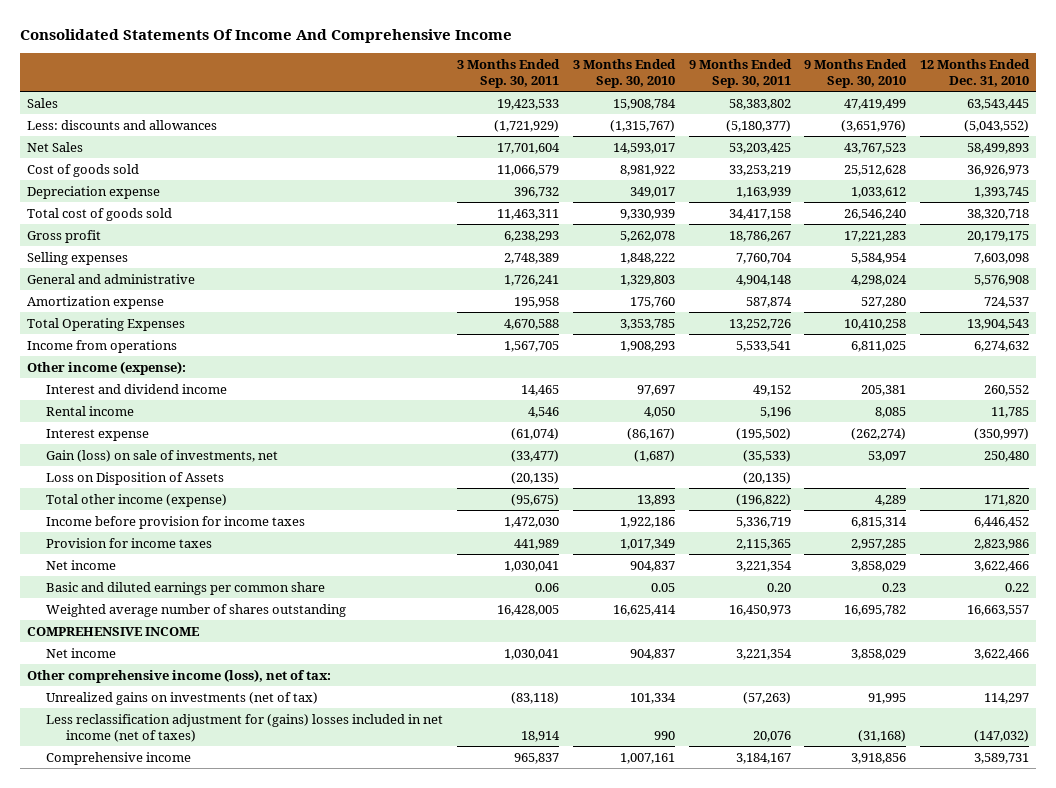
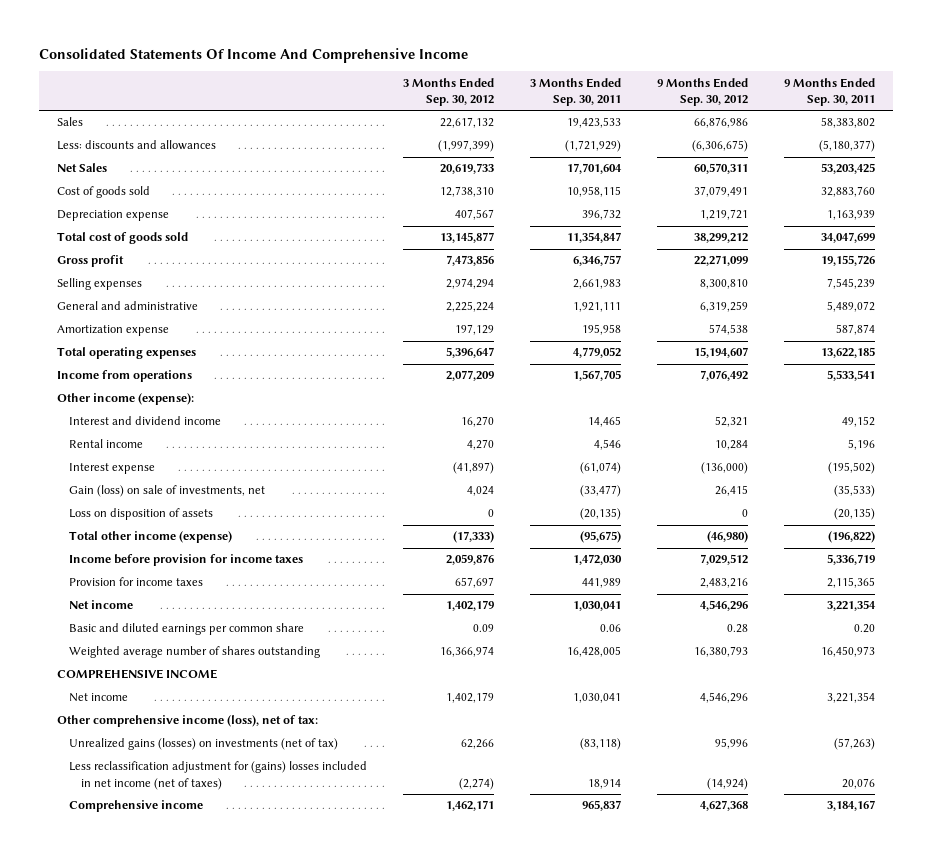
[572,58,676,89] 3 Months Ended Sep. 30, 2010 -> none
[804,58,908,89] 9 Months Ended Sep. 30, 2010 -> none
[920,58,1031,88] 12 Months Ended Dec. 31, 2010 -> none
none -> [403,77,495,107] 3 Months Ended Sep. 30, 2012
none -> [657,77,749,107] 9 Months Ended Sep. 30, 2012
[496,164,559,176] 11,066,579 -> [567,186,622,198] 10,958,115
[728,164,791,176] 33,253,219 -> [821,186,876,198] 32,883,760
[496,208,559,220] 11,463,311 -> [567,232,622,244] 11,354,847
[728,208,791,220] 34,417,158 -> [821,232,876,244] 34,047,699
[503,230,559,242] 6,238,293 -> [573,255,622,267] 6,346,757
[728,230,791,242] 18,786,267 -> [821,255,876,267] 19,155,726
[503,252,559,264] 2,748,389 -> [573,279,622,290] 2,661,983
[735,252,792,264] 7,760,704 -> [827,278,876,290] 7,545,239
[503,274,559,286] 1,726,241 -> [573,302,622,313] 1,921,111
[735,274,791,286] 4,904,148 -> [827,301,876,313] 5,489,072
[26,317,185,331] Total Operating Expenses -> [57,347,197,360] Total operating expenses
[503,318,559,330] 4,670,588 -> [573,347,622,359] 4,779,052
[728,318,791,330] 13,252,726 -> [821,347,876,359] 13,622,185
[46,471,225,485] Loss on Disposition of Assets -> [69,508,214,521] Loss on disposition of assets
[46,691,319,705] Unrealized gains on investments (net of tax) -> [69,738,339,751] Unrealized gains (losses) on investments (net of tax)

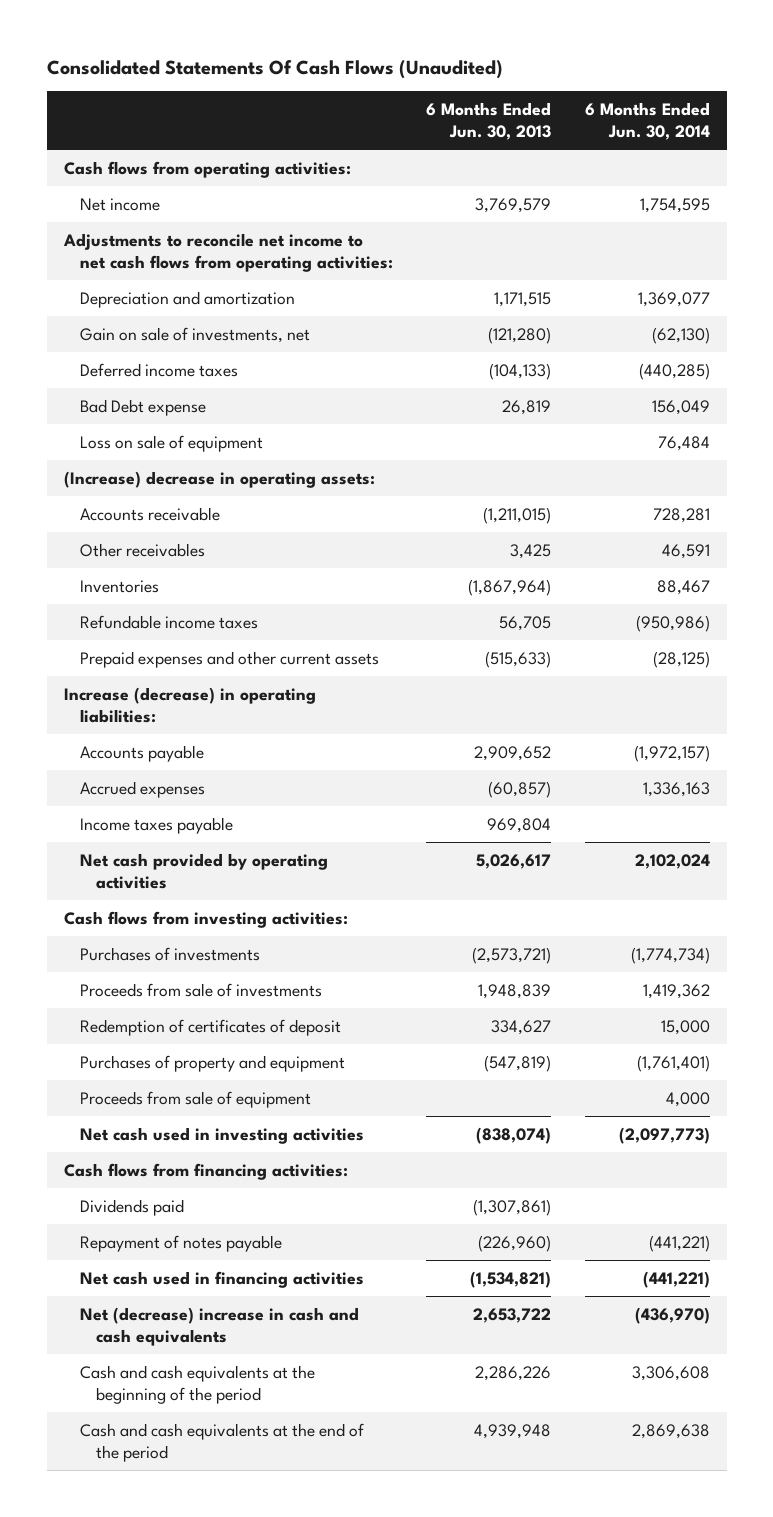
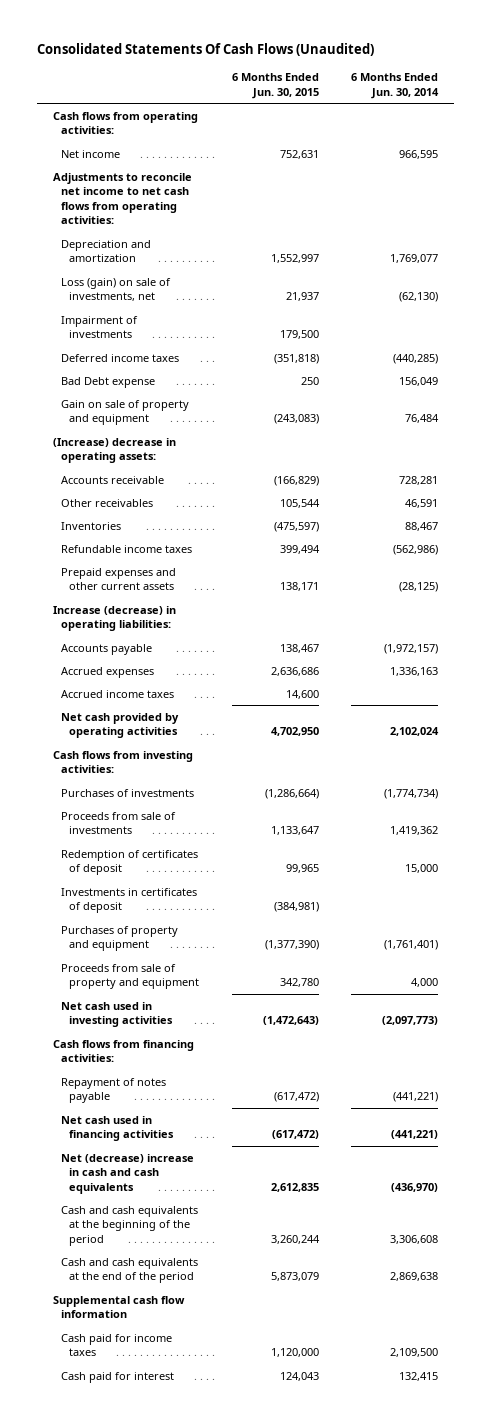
[426,102,552,141] 6 Months Ended Jun. 30, 2013 -> none
none -> [231,73,319,99] 6 Months Ended Jun. 30, 2015
[639,197,710,213] 1,754,595 -> [399,149,439,159] 966,595
[637,291,710,307] 1,369,077 -> [390,254,439,264] 1,769,077
[79,326,310,343] Gain on sale of investments, net -> [61,277,172,302] Loss (gain) on sale of investments, net
none -> [61,315,139,339] Impairment of investments
[79,434,263,452] Loss on sale of equipment -> [61,399,190,426] Gain on sale of property and equipment
[635,614,710,632] (950,986) -> [393,544,439,555] (562,986)
[79,816,233,834] Income taxes payable -> [61,689,175,698] Accrued income taxes
none -> [61,887,198,914] Investments in certificates of deposit
[79,1090,311,1108] Proceeds from sale of equipment -> [61,963,200,990] Proceeds from sale of property and equipment
[79,1198,184,1216] Dividends paid -> none
none -> [53,1295,186,1319] Supplemental cash flow information
none -> [61,1333,173,1357] Cash paid for income taxes
none -> [61,1371,175,1383] Cash paid for interest

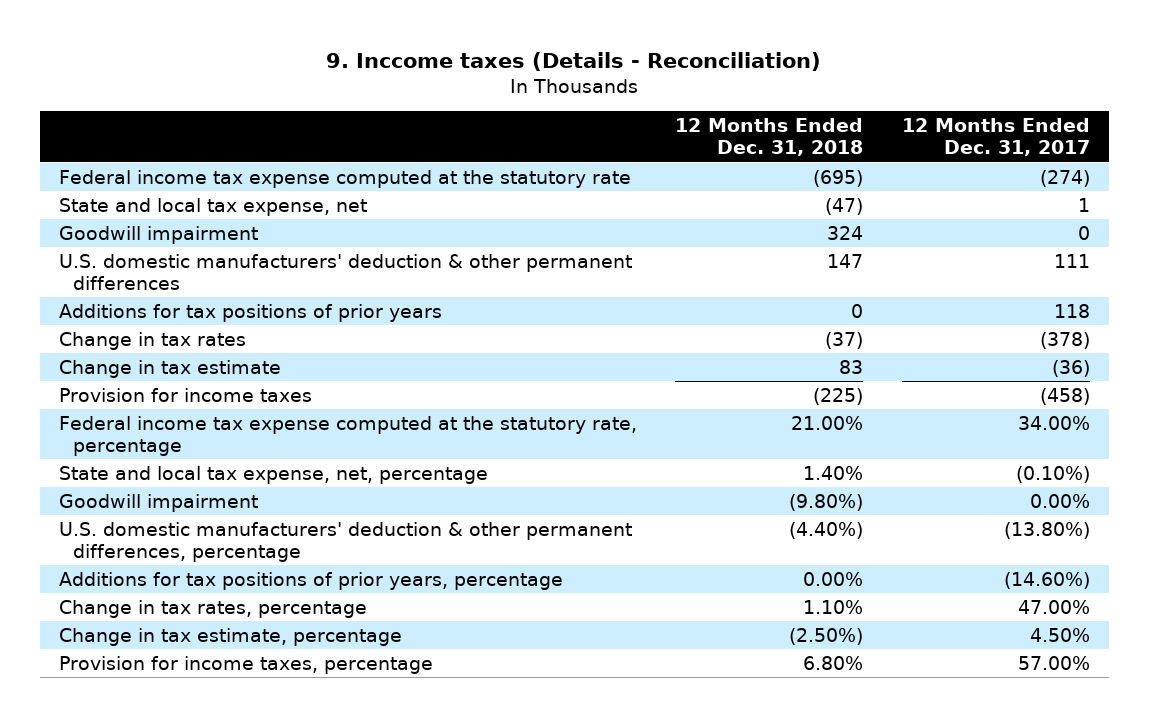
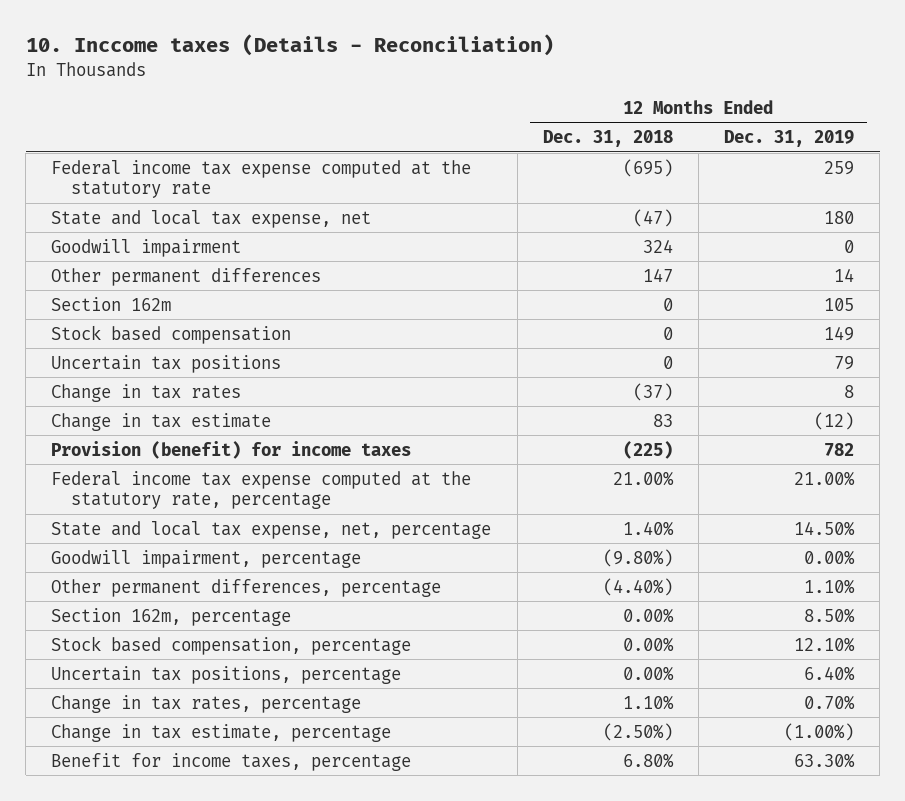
[326,52,822,72] 9. Inccome taxes (Details - Reconciliation) -> [25,34,554,57] 10. Inccome taxes (Details - Reconciliation)
[901,117,1090,157] 12 Months Ended Dec. 31, 2017 -> none
none -> [724,130,855,148] Dec. 31, 2019
[59,303,443,322] Additions for tax positions of prior years -> none
[59,253,633,291] U.S. domestic manufacturers' deduction & other permanent differences -> [51,267,322,286] Other permanent differences
none -> [51,296,172,311] Section 162m
none -> [51,324,292,344] Stock based compensation
none -> [51,354,282,373] Uncertain tax positions
[59,387,313,402] Provision for income taxes -> [51,440,412,459] Provision (benefit) for income taxes
[59,571,564,590] Additions for tax positions of prior years, percentage -> none
[59,493,259,512] Goodwill impairment -> [51,549,362,568] Goodwill impairment, percentage
[59,521,633,563] U.S. domestic manufacturers' deduction & other permanent differences, percentage -> [51,578,442,597] Other permanent differences, percentage
none -> [51,607,292,626] Section 162m, percentage
none -> [51,635,412,655] Stock based compensation, percentage
none -> [51,665,402,684] Uncertain tax positions, percentage
[59,655,434,674] Provision for income taxes, percentage -> [51,752,412,771] Benefit for income taxes, percentage

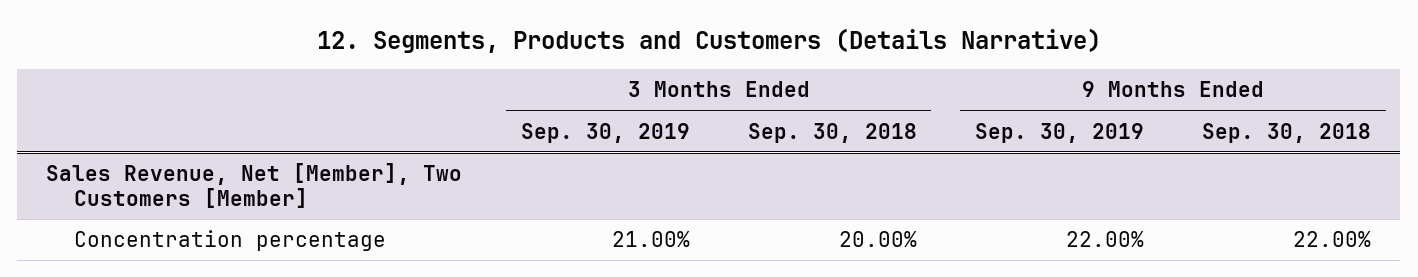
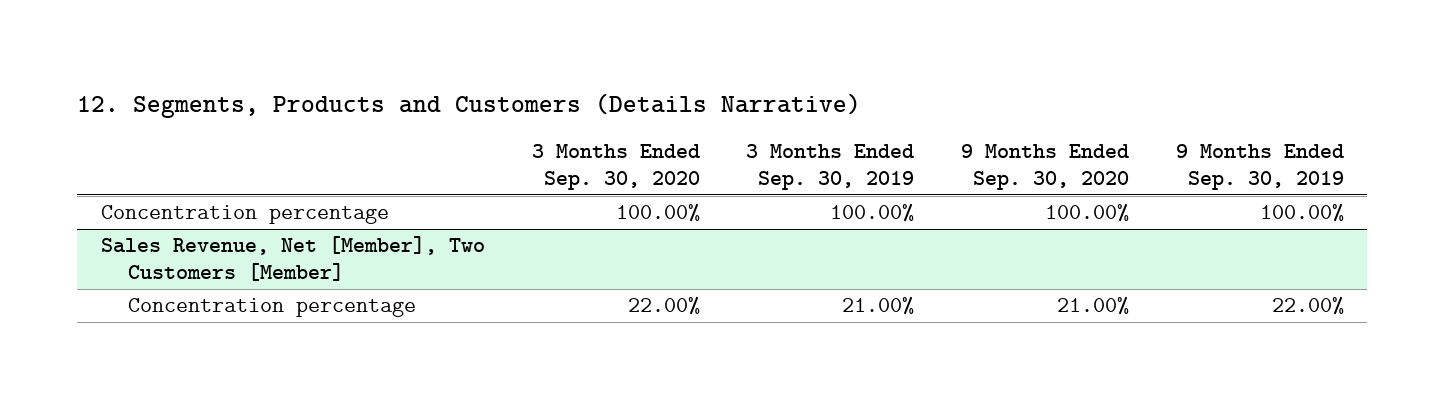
[747,122,917,143] Sep. 30, 2018 -> none
[1202,122,1372,143] Sep. 30, 2018 -> none
none -> [531,144,700,191] 3 Months Ended Sep. 30, 2020
none -> [961,144,1130,191] 9 Months Ended Sep. 30, 2020
none -> [100,205,389,225] Concentration percentage

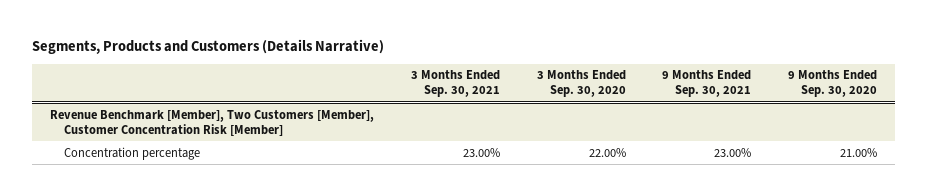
[77,93,862,119] 12. Segments, Products and Customers (Details Narrative) -> [31,39,384,55] Segments, Products and Customers (Details Narrative)
[746,144,915,191] 3 Months Ended Sep. 30, 2019 -> none
[1175,144,1344,191] 9 Months Ended Sep. 30, 2019 -> none
none -> [410,70,500,98] 3 Months Ended Sep. 30, 2021
none -> [662,70,752,98] 9 Months Ended Sep. 30, 2021
[100,205,389,225] Concentration percentage -> none
[100,236,485,282] Sales Revenue, Net [Member], Two Customers [Member] -> none
none -> [50,109,375,136] Revenue Benchmark [Member], Two Customers [Member], Customer Concentration Risk [Member]

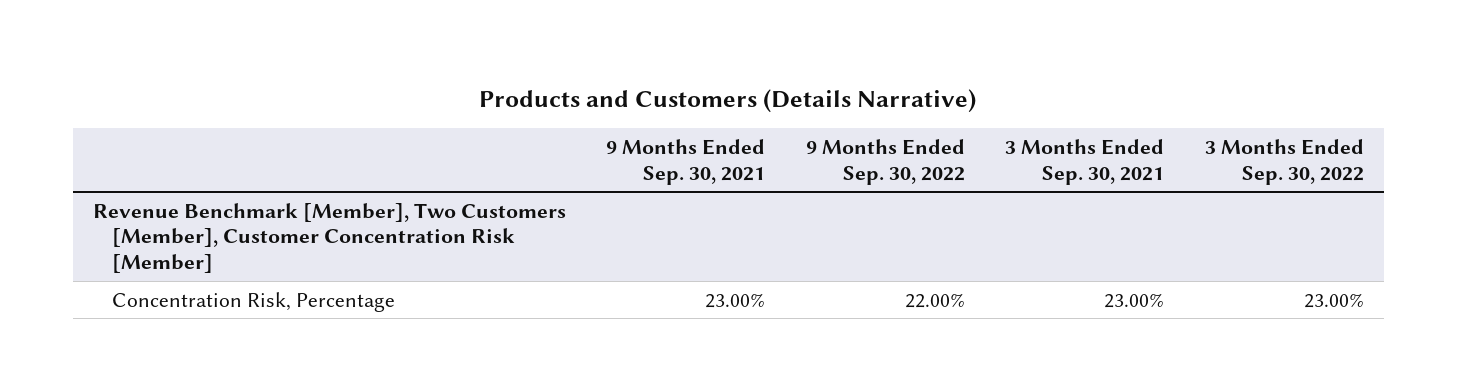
[31,39,384,55] Segments, Products and Customers (Details Narrative) -> [479,88,977,113] Products and Customers (Details Narrative)
[536,70,626,98] 3 Months Ended Sep. 30, 2020 -> none
[788,70,878,98] 9 Months Ended Sep. 30, 2020 -> none
none -> [805,138,965,185] 9 Months Ended Sep. 30, 2022
none -> [1204,138,1364,185] 3 Months Ended Sep. 30, 2022
[63,146,200,160] Concentration percentage -> [111,291,395,312] Concentration Risk, Percentage

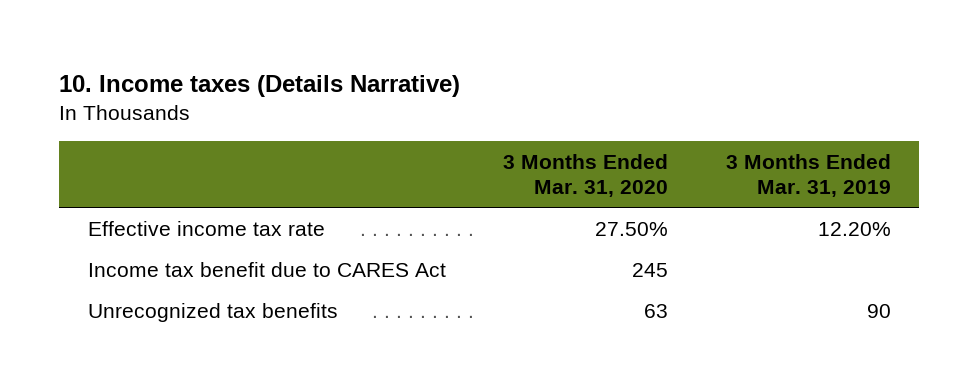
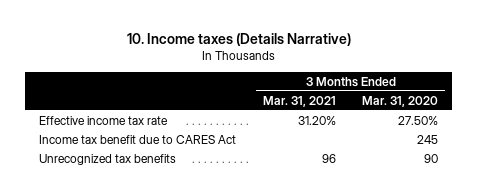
[725,154,891,197] 3 Months Ended Mar. 31, 2019 -> none
none -> [262,95,336,107] Mar. 31, 2021
[644,303,669,318] 63 -> [424,153,439,163] 90

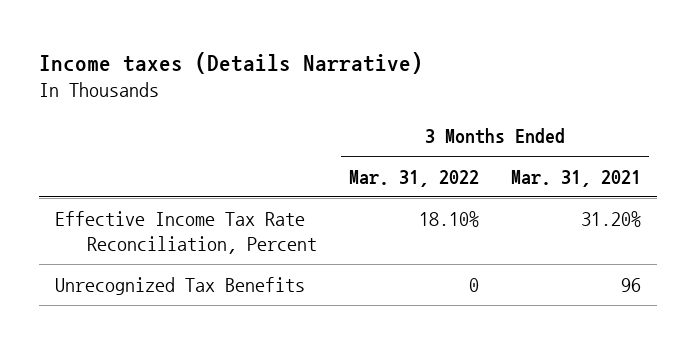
[126,33,351,47] 10. Income taxes (Details Narrative) -> [39,51,424,74] Income taxes (Details Narrative)
[362,95,439,107] Mar. 31, 2020 -> none
none -> [348,169,479,187] Mar. 31, 2022
[38,134,236,144] Income tax benefit due to CARES Act -> none
[38,115,168,125] Effective income tax rate -> [55,210,317,254] Effective Income Tax Rate Reconciliation, Percent
[38,153,176,165] Unrecognized tax benefits -> [55,276,306,295] Unrecognized Tax Benefits

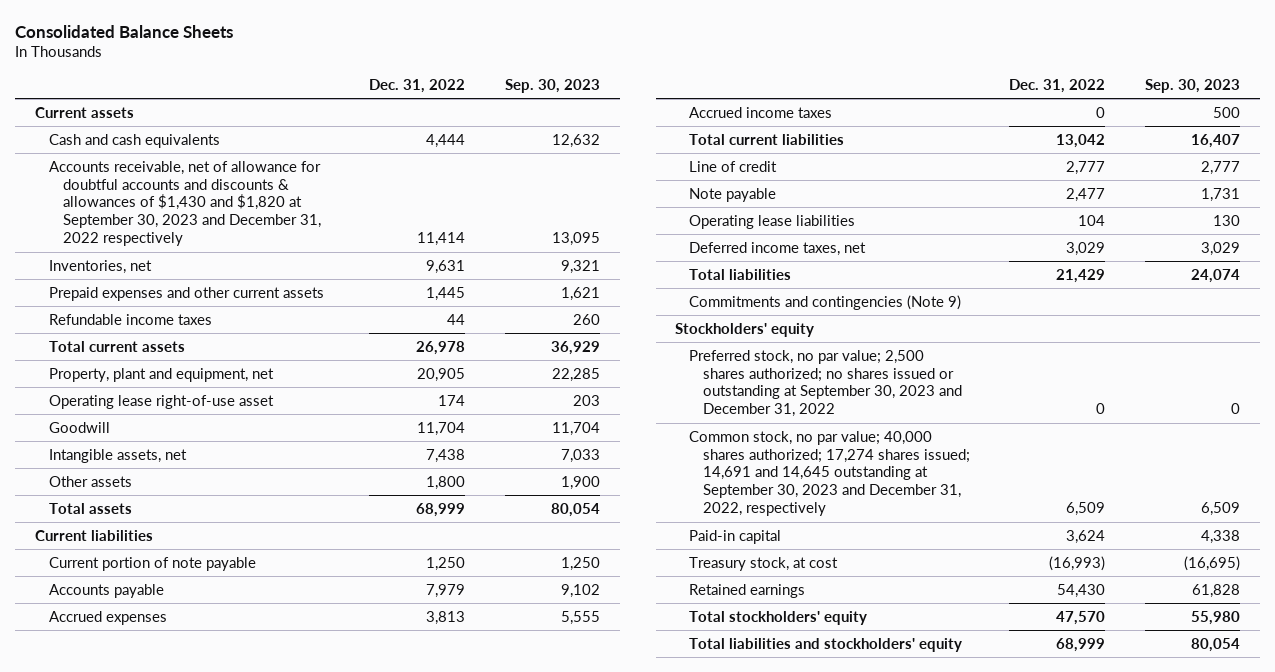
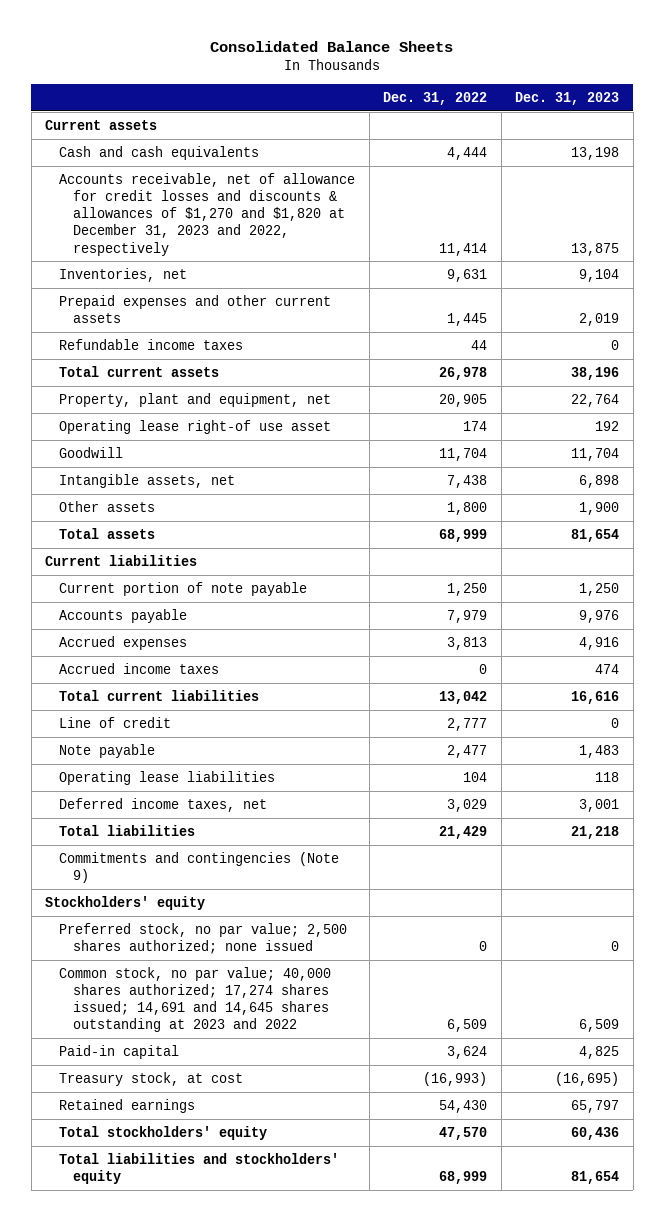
[504,79,600,94] Sep. 30, 2023 -> none
none -> [515,91,620,105] Dec. 31, 2023
[48,160,321,247] Accounts receivable, net of allowance for doubtful accounts and discounts & allowances of $1,430 and $1,820 at September 30, 2023 and December 31, 2022 respectively -> [59,172,356,256] Accounts receivable, net of allowance for credit losses and discounts & allowances of $1,270 and $1,820 at December 31, 2023 and 2022, respectively
[48,394,274,409] Operating lease right-of-use asset -> [59,419,332,434] Operating lease right-of use asset
[689,349,962,418] Preferred stock, no par value; 2,500 shares authorized; no shares issued or outstanding at September 30, 2023 and December 31, 2022 -> [59,922,348,954] Preferred stock, no par value; 2,500 shares authorized; none issued
[689,430,970,517] Common stock, no par value; 40,000 shares authorized; 17,274 shares issued; 14,691 and 14,645 outstanding at September 30, 2023 and December 31, 2022, respectively -> [59,966,332,1033] Common stock, no par value; 40,000 shares authorized; 17,274 shares issued; 14,691 and 14,645 shares outstanding at 2023 and 2022

